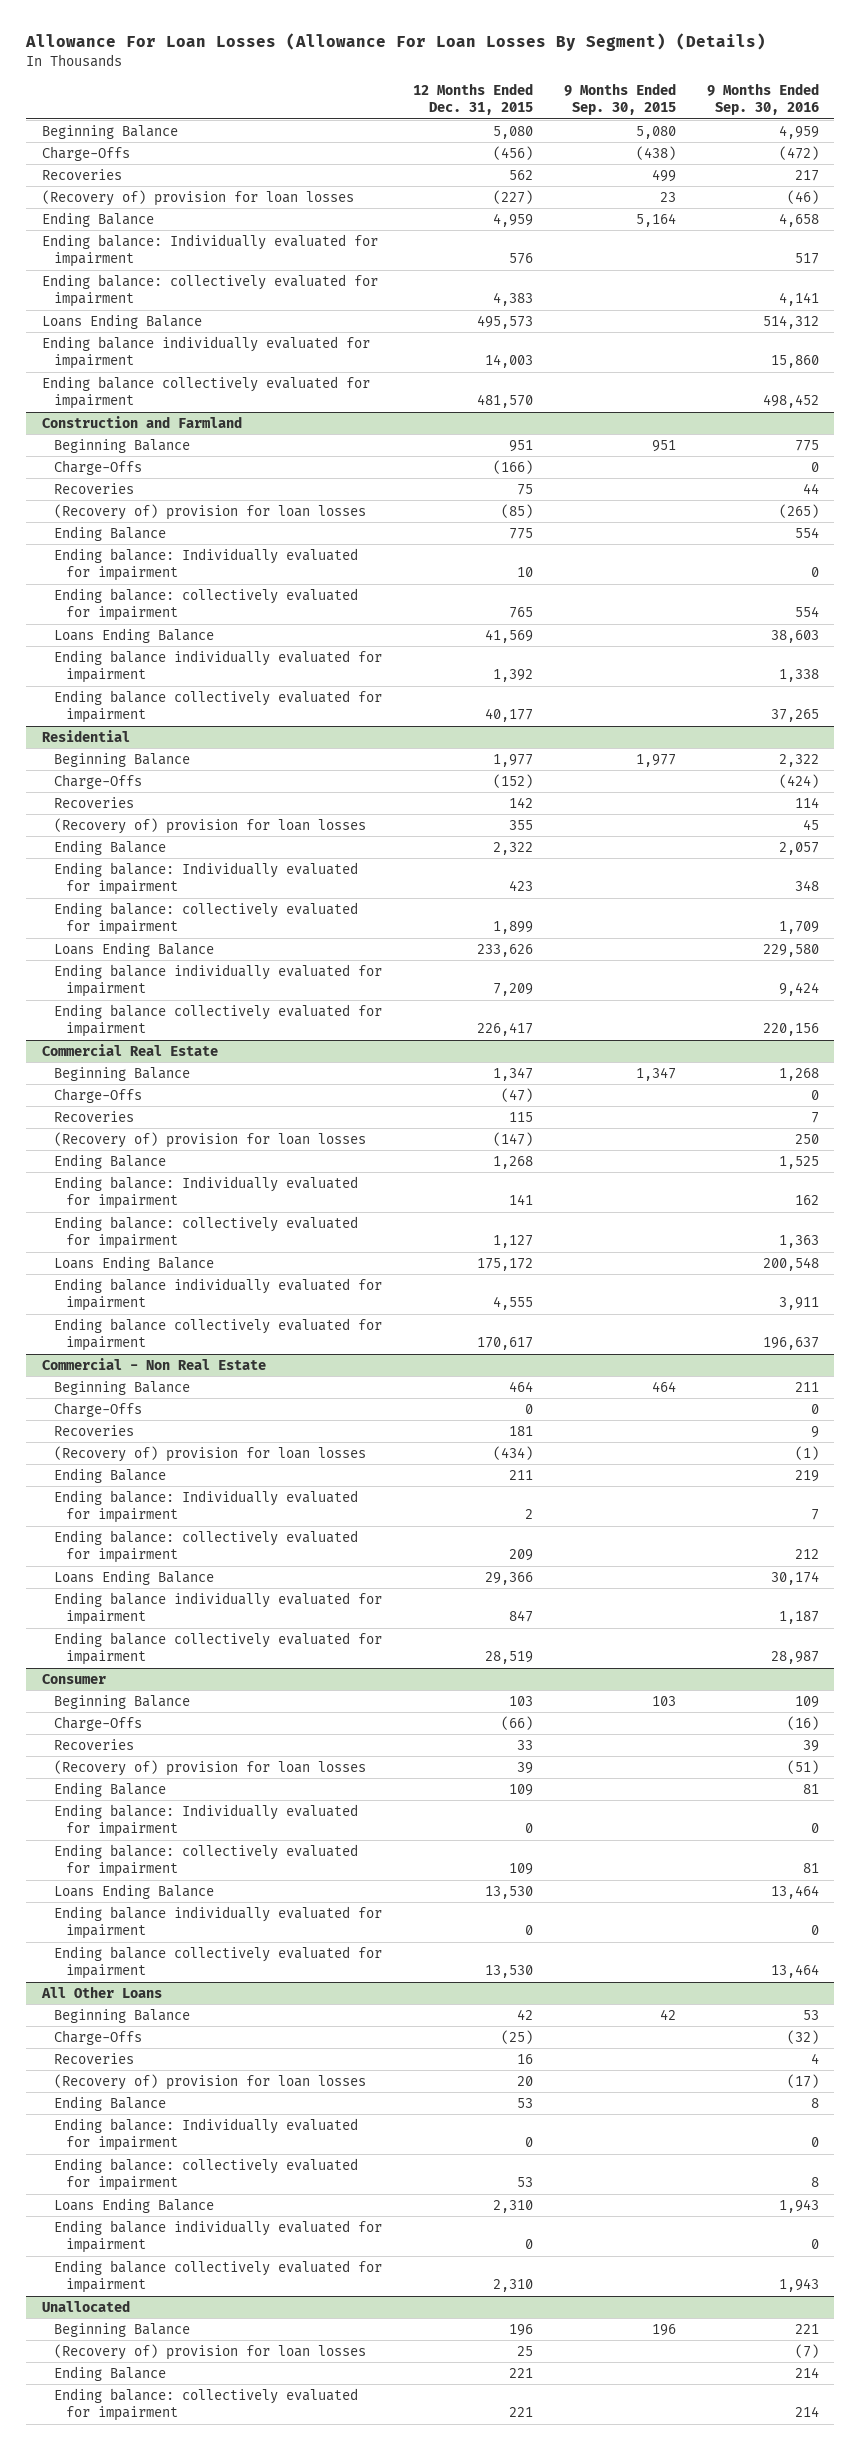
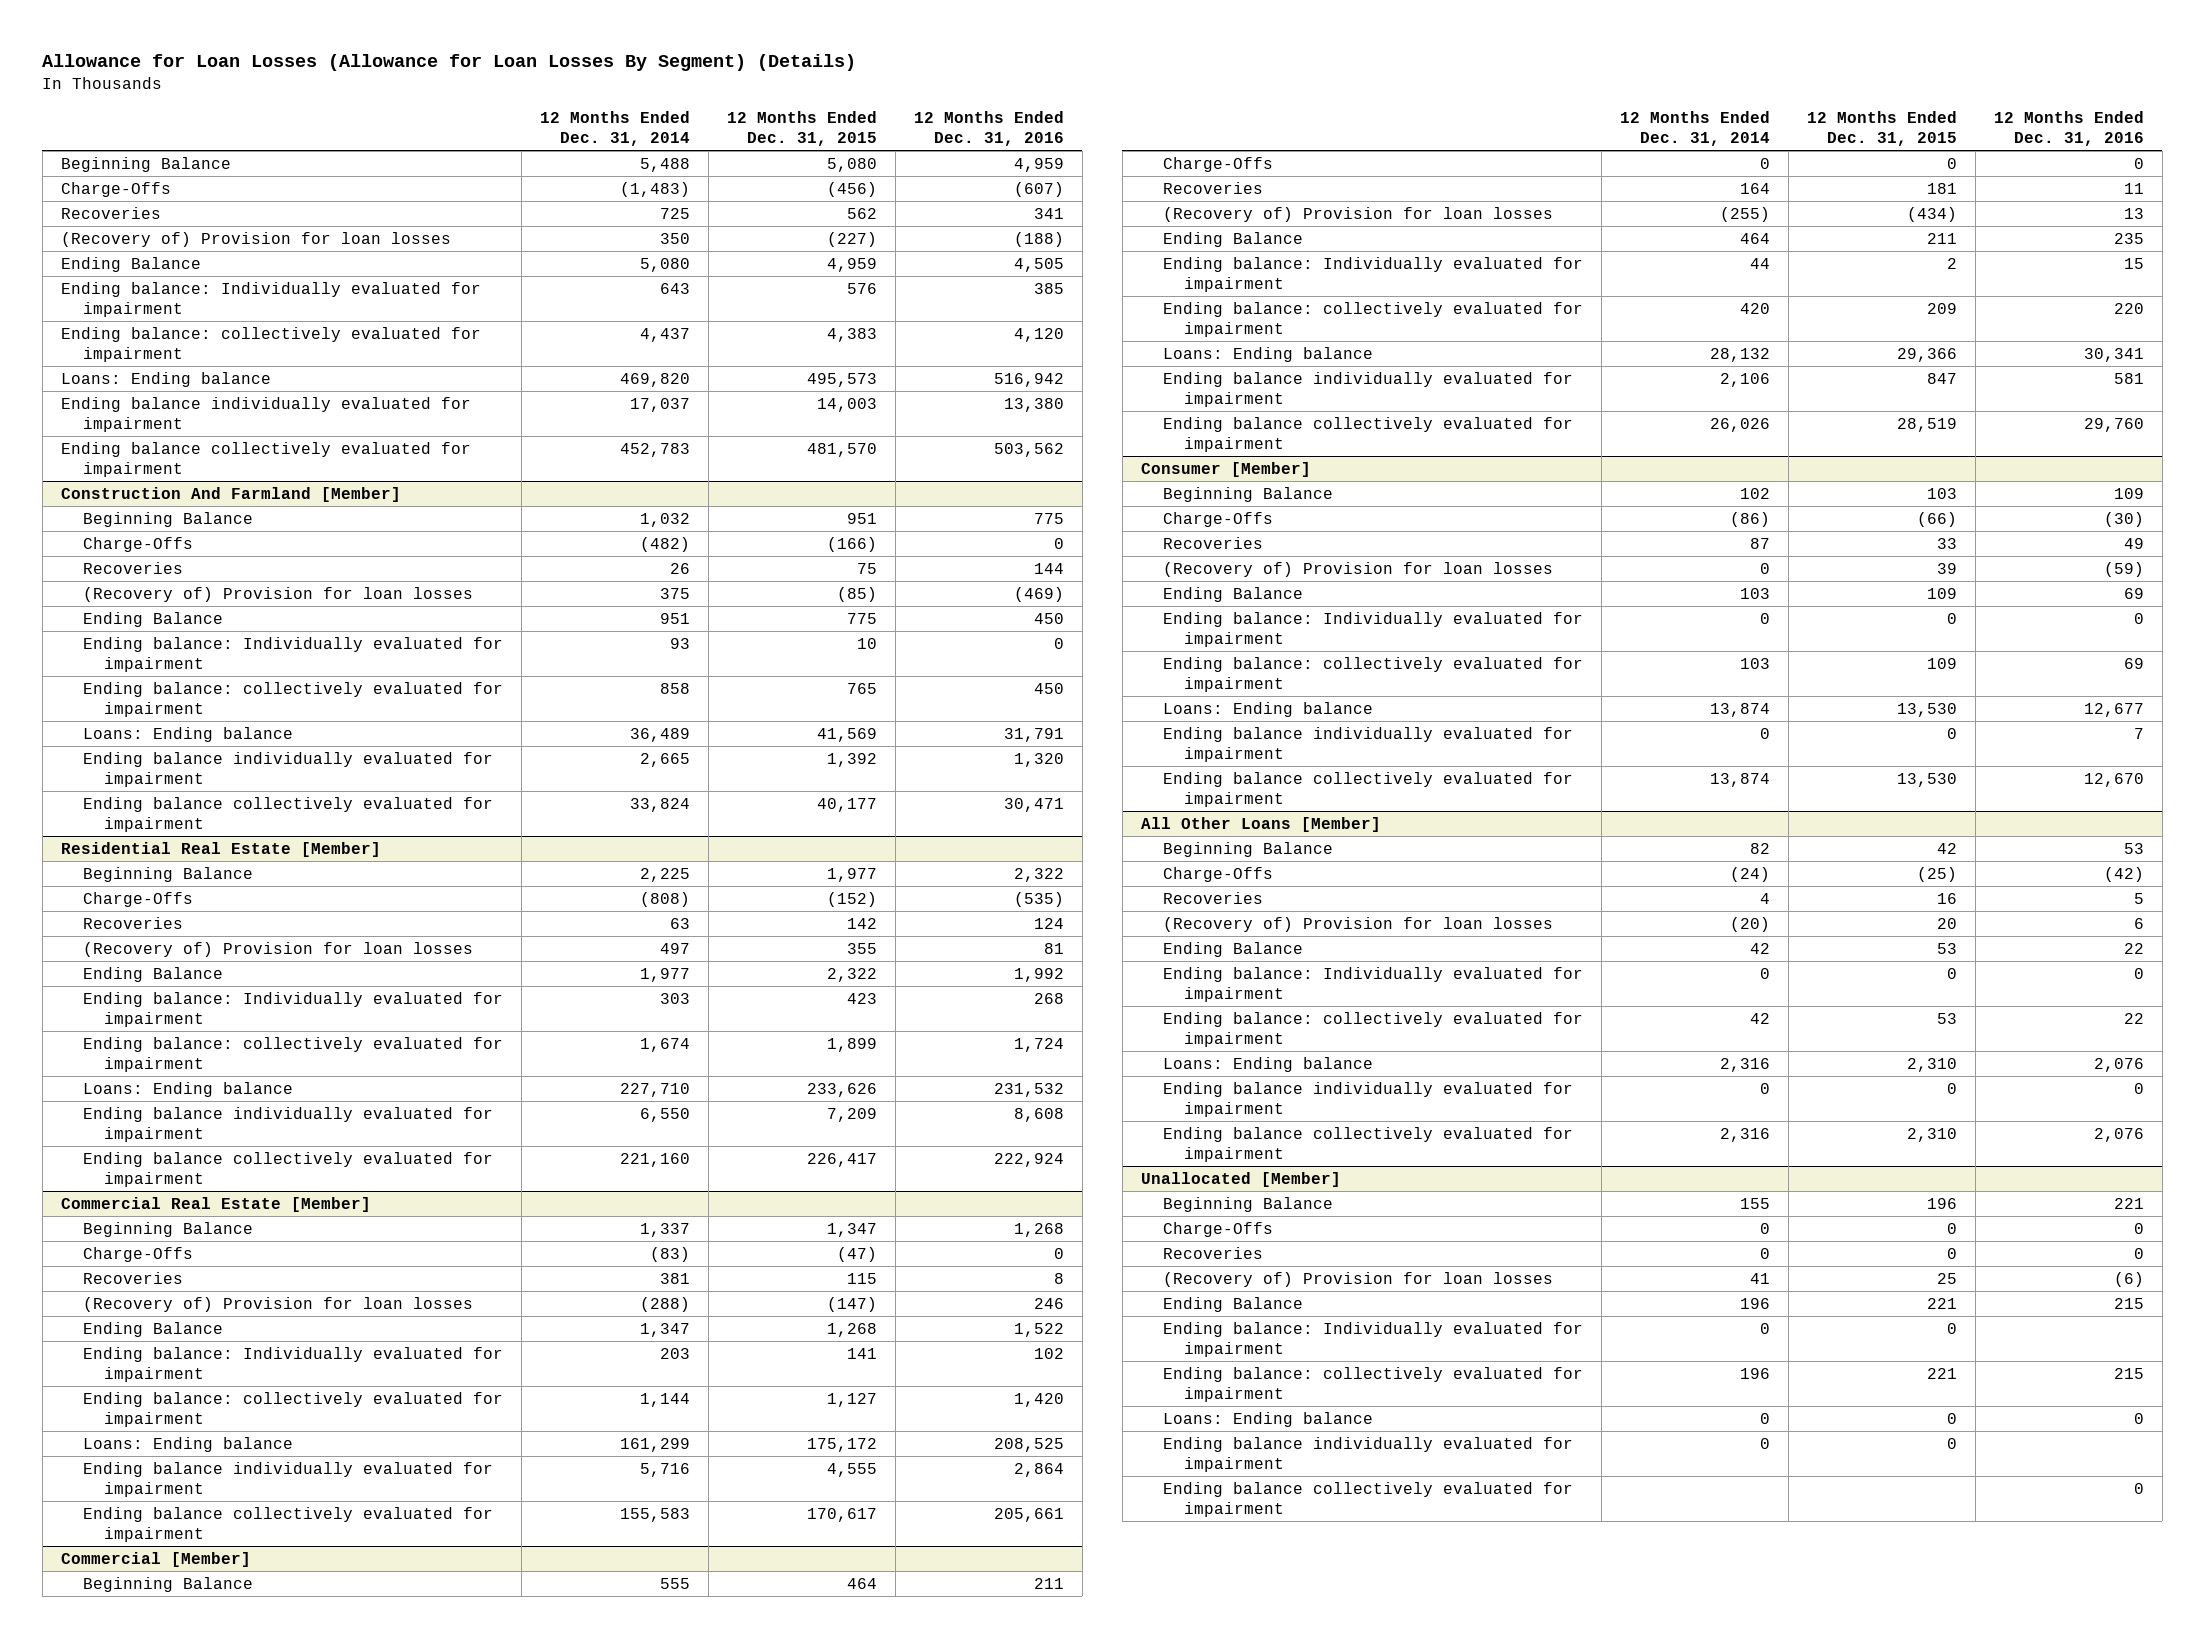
[25,33,767,52] Allowance For Loan Losses (Allowance For Loan Losses By Segment) (Details) -> [42,54,857,72] Allowance for Loan Losses (Allowance for Loan Losses By Segment) (Details)
[563,82,676,116] 9 Months Ended Sep. 30, 2015 -> none
[706,82,819,116] 9 Months Ended Sep. 30, 2016 -> none
none -> [539,110,690,146] 12 Months Ended Dec. 31, 2014
none -> [913,110,1064,146] 12 Months Ended Dec. 31, 2016
[41,189,354,206] (Recovery of) provision for loan losses -> [60,231,451,247] (Recovery of) Provision for loan losses
[41,313,202,329] Loans Ending Balance -> [60,371,271,387] Loans: Ending balance
[41,415,242,428] Construction and Farmland -> [60,486,401,502] Construction And Farmland [Member]
[53,503,366,520] (Recovery of) provision for loan losses -> [82,586,473,602] (Recovery of) Provision for loan losses
[53,627,214,643] Loans Ending Balance -> [82,726,293,742] Loans: Ending balance
[41,729,130,742] Residential -> [60,841,381,857] Residential Real Estate [Member]
[53,817,366,834] (Recovery of) provision for loan losses -> [82,941,473,957] (Recovery of) Provision for loan losses
[53,941,214,957] Loans Ending Balance -> [82,1081,293,1097] Loans: Ending balance
[41,1043,218,1056] Commercial Real Estate -> [60,1196,371,1212] Commercial Real Estate [Member]
[53,1131,366,1148] (Recovery of) provision for loan losses -> [82,1296,473,1312] (Recovery of) Provision for loan losses
[53,1255,214,1271] Loans Ending Balance -> [82,1436,293,1452] Loans: Ending balance
[41,1357,266,1370] Commercial - Non Real Estate -> [60,1551,251,1567] Commercial [Member]
[53,1445,366,1462] (Recovery of) provision for loan losses -> [1162,206,1553,222] (Recovery of) Provision for loan losses
[53,1569,214,1585] Loans Ending Balance -> [1162,346,1373,362] Loans: Ending balance
[41,1673,106,1684] Consumer -> [1140,461,1311,477] Consumer [Member]
[53,1759,366,1776] (Recovery of) provision for loan losses -> [1162,561,1553,577] (Recovery of) Provision for loan losses
[53,1883,214,1899] Loans Ending Balance -> [1162,701,1373,717] Loans: Ending balance
[40,1985,162,1998] All Other Loans -> [1140,816,1381,832] All Other Loans [Member]
[53,2073,366,2090] (Recovery of) provision for loan losses -> [1162,916,1553,932] (Recovery of) Provision for loan losses
[53,2197,214,2213] Loans Ending Balance -> [1162,1056,1373,1072] Loans: Ending balance
[41,2299,130,2312] Unallocated -> [1140,1171,1341,1187] Unallocated [Member]
none -> [1162,1221,1273,1237] Charge-Offs
none -> [1162,1246,1263,1259] Recoveries
[53,2343,366,2360] (Recovery of) provision for loan losses -> [1162,1271,1553,1287] (Recovery of) Provision for loan losses
none -> [1162,1321,1583,1357] Ending balance: Individually evaluated for impairment
none -> [1162,1411,1373,1427] Loans: Ending balance
none -> [1162,1436,1573,1472] Ending balance individually evaluated for impairment
none -> [1162,1481,1573,1517] Ending balance collectively evaluated for impairment

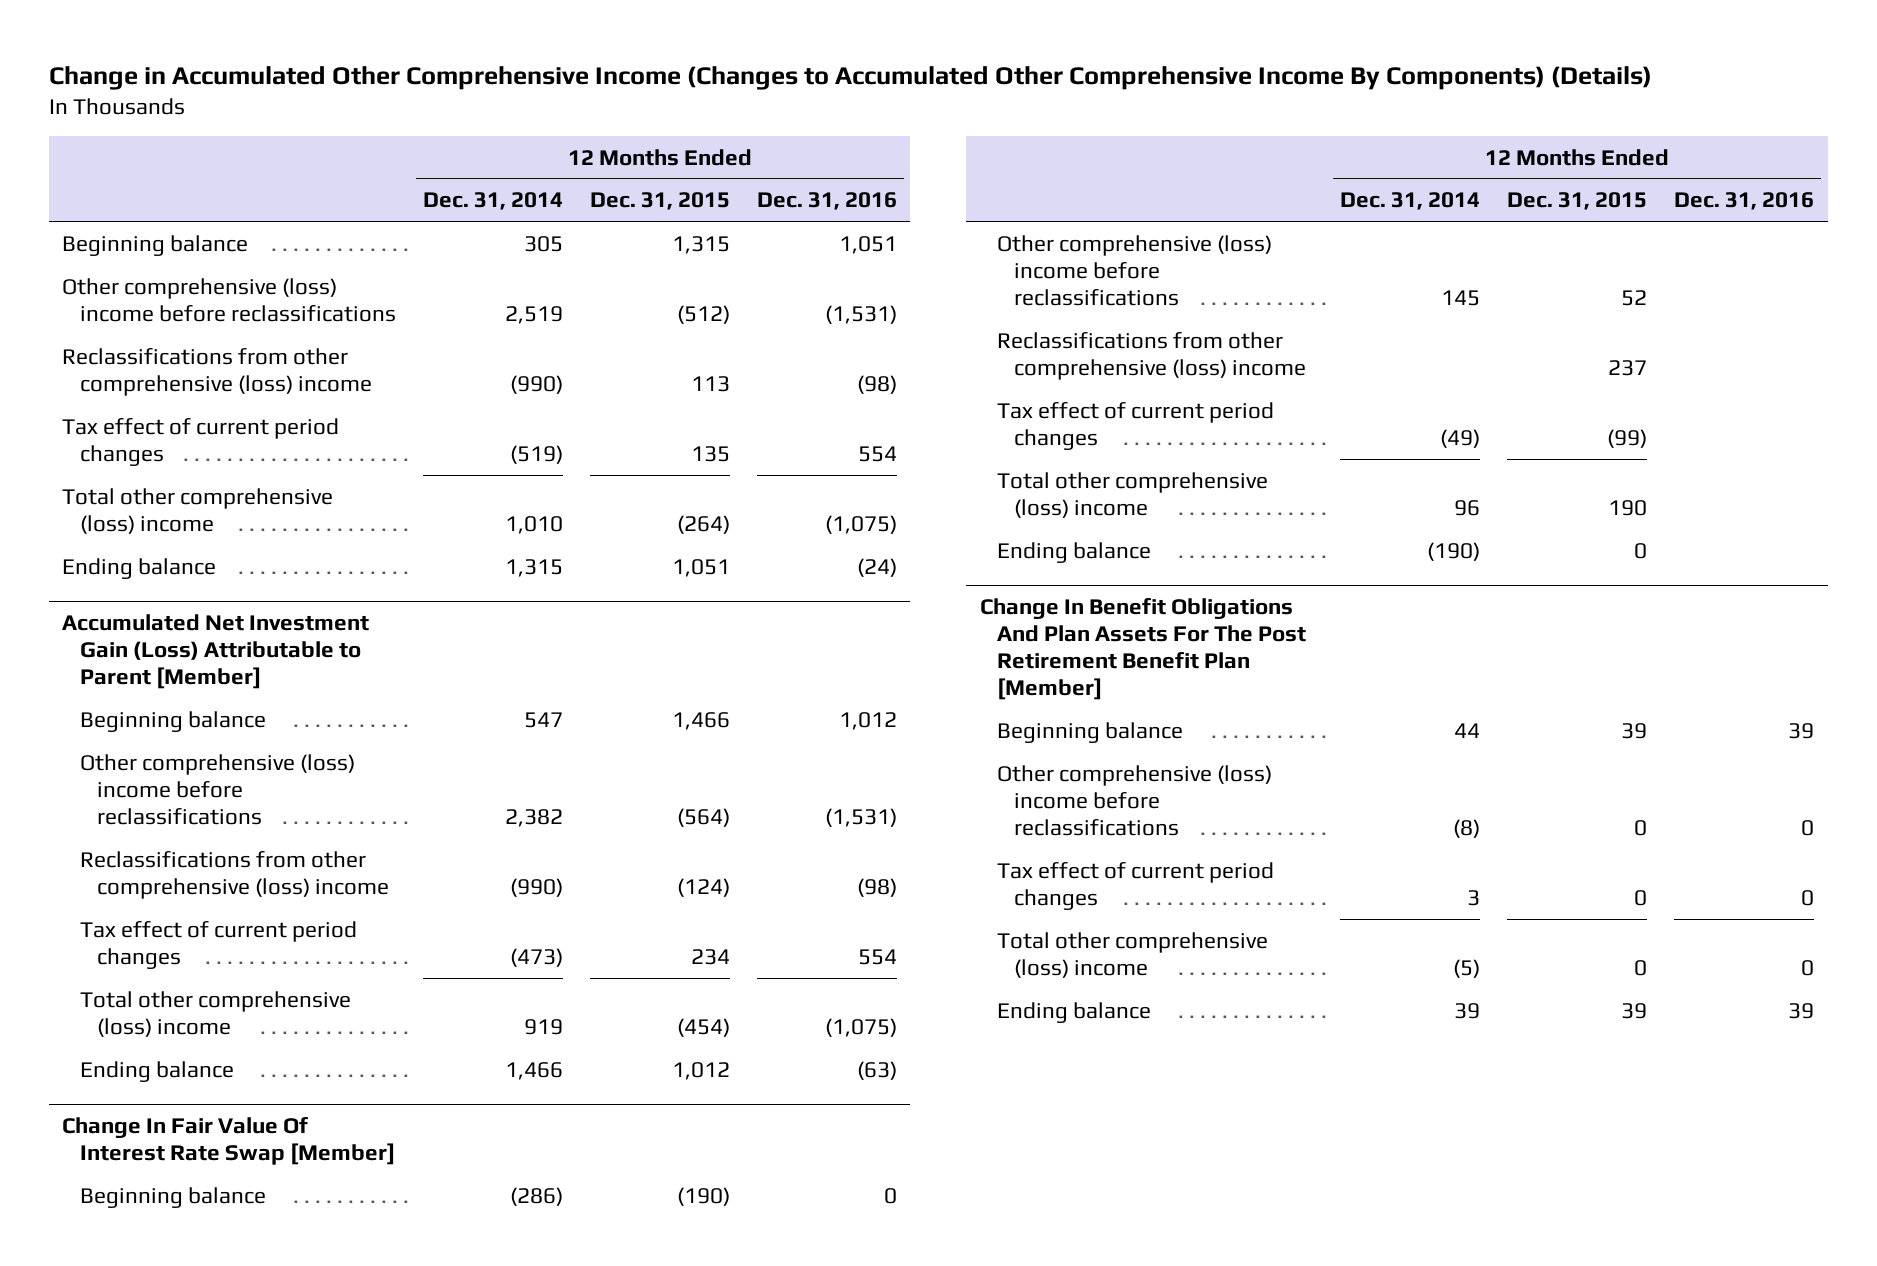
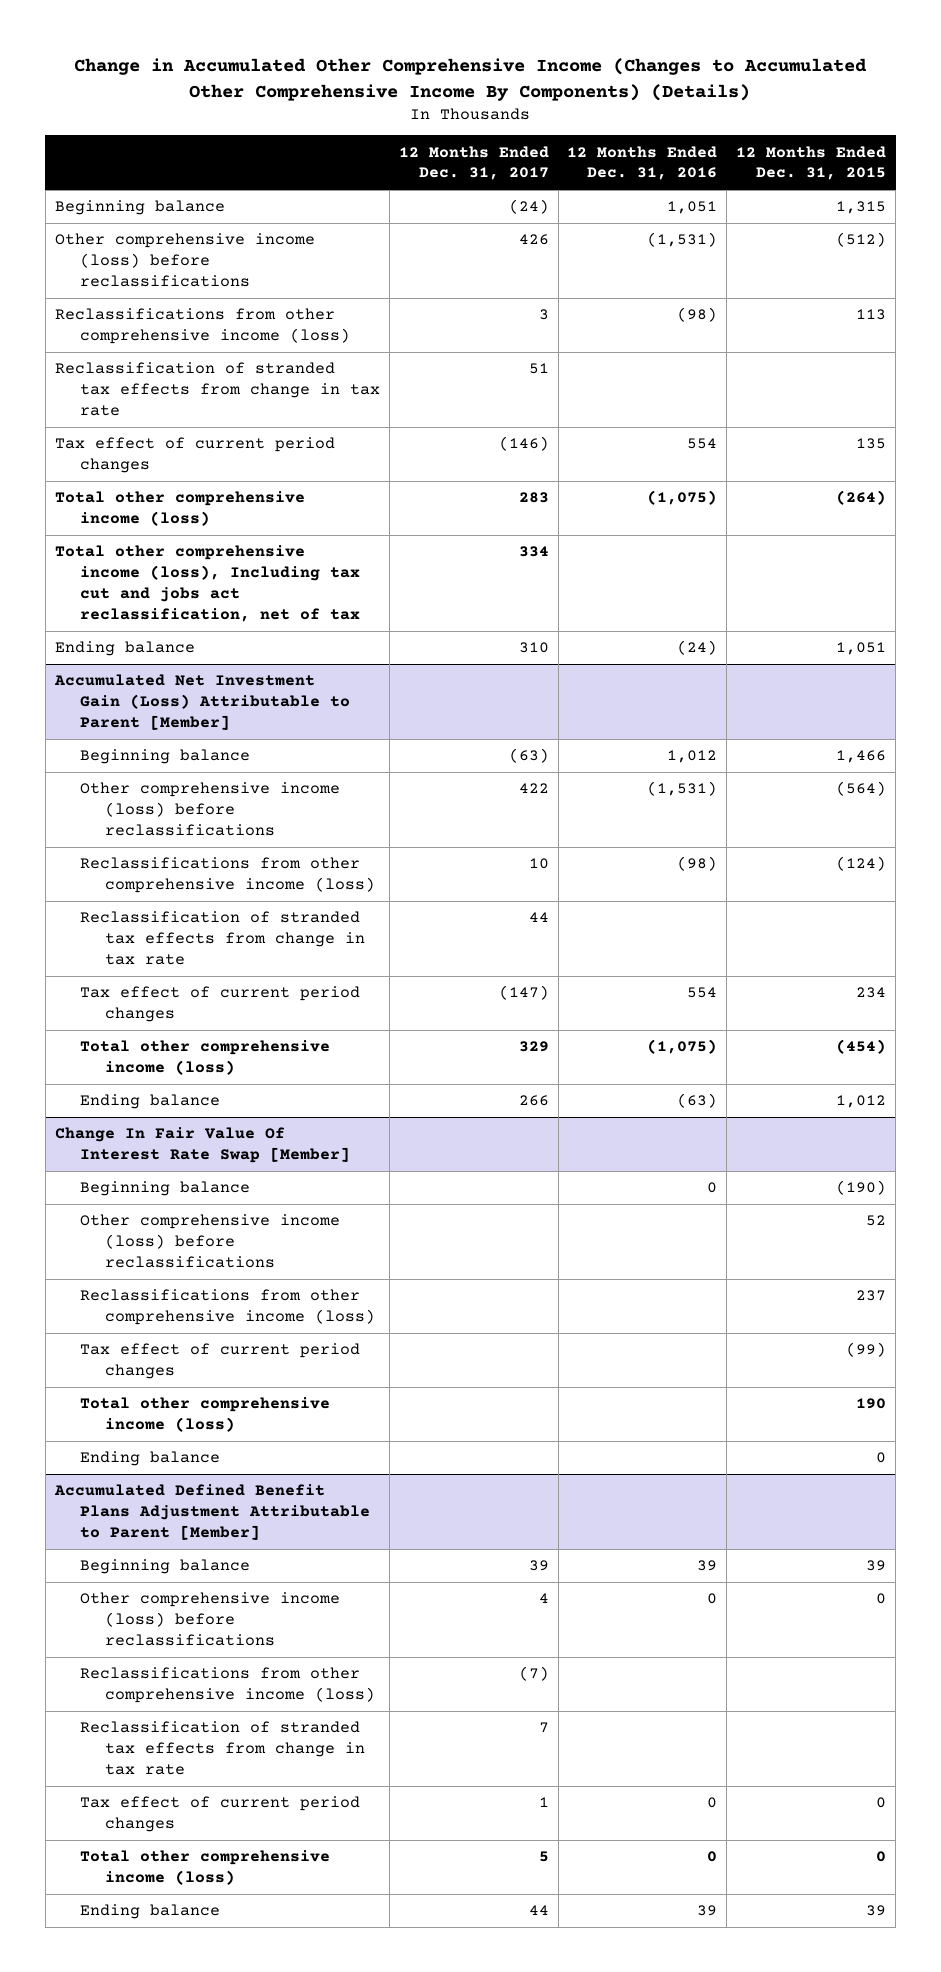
[422,192,563,211] Dec. 31, 2014 -> none
none -> [398,145,549,181] 12 Months Ended Dec. 31, 2017
[62,277,396,322] Other comprehensive (loss) income before reclassifications -> [54,233,315,287] Other comprehensive income (loss) before reclassifications
[62,347,372,396] Reclassifications from other comprehensive (loss) income -> [54,308,350,345] Reclassifications from other comprehensive income (loss)
none -> [54,362,380,416] Reclassification of stranded tax effects from change in tax rate
[62,487,334,534] Total other comprehensive (loss) income -> [54,491,305,527] Total other comprehensive income (loss)
none -> [54,545,360,622] Total other comprehensive income (loss), Including tax cut and jobs act reclassification, net of tax
[79,753,355,825] Other comprehensive (loss) income before reclassifications -> [79,782,340,836] Other comprehensive income (loss) before reclassifications
[79,850,389,899] Reclassifications from other comprehensive (loss) income -> [79,857,376,894] Reclassifications from other comprehensive income (loss)
none -> [79,911,366,965] Reclassification of stranded tax effects from change in tax rate
[79,990,351,1037] Total other comprehensive (loss) income -> [79,1040,330,1076] Total other comprehensive income (loss)
[997,234,1273,306] Other comprehensive (loss) income before reclassifications -> [79,1214,340,1268] Other comprehensive income (loss) before reclassifications
[997,331,1307,380] Reclassifications from other comprehensive (loss) income -> [79,1289,376,1326] Reclassifications from other comprehensive income (loss)
[997,471,1269,518] Total other comprehensive (loss) income -> [79,1397,330,1433] Total other comprehensive income (loss)
[979,598,1307,701] Change In Benefit Obligations And Plan Assets For The Post Retirement Benefit Plan [Member] -> [53,1484,370,1540] Accumulated Defined Benefit Plans Adjustment Attributable to Parent [Member]
[997,764,1273,836] Other comprehensive (loss) income before reclassifications -> [79,1592,340,1646] Other comprehensive income (loss) before reclassifications
none -> [79,1667,376,1704] Reclassifications from other comprehensive income (loss)
none -> [79,1721,366,1775] Reclassification of stranded tax effects from change in tax rate
[997,931,1269,978] Total other comprehensive (loss) income -> [79,1850,330,1886] Total other comprehensive income (loss)

